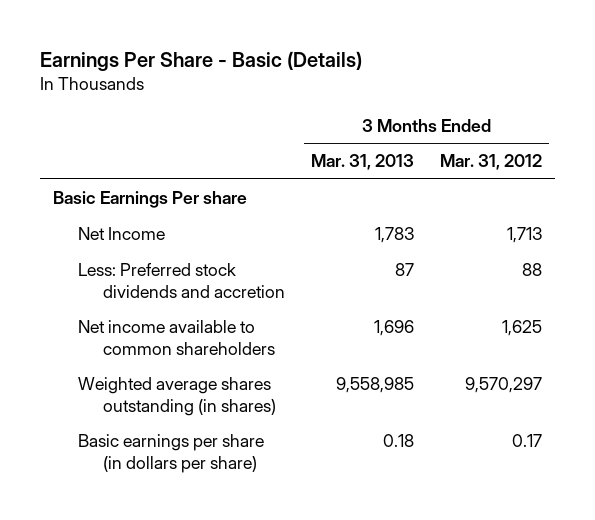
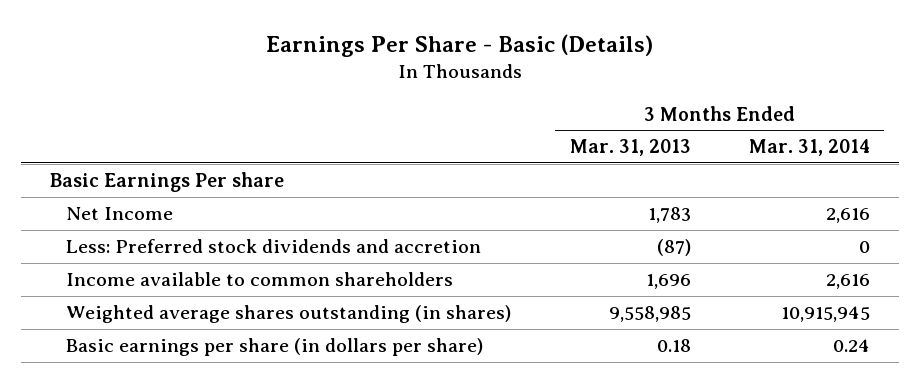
[440,154,543,171] Mar. 31, 2012 -> none
none -> [748,139,870,157] Mar. 31, 2014
[394,263,414,277] 87 -> [656,239,691,257] (87)
[77,320,275,355] Net income available to common shareholders -> [66,272,454,287] Income available to common shareholders

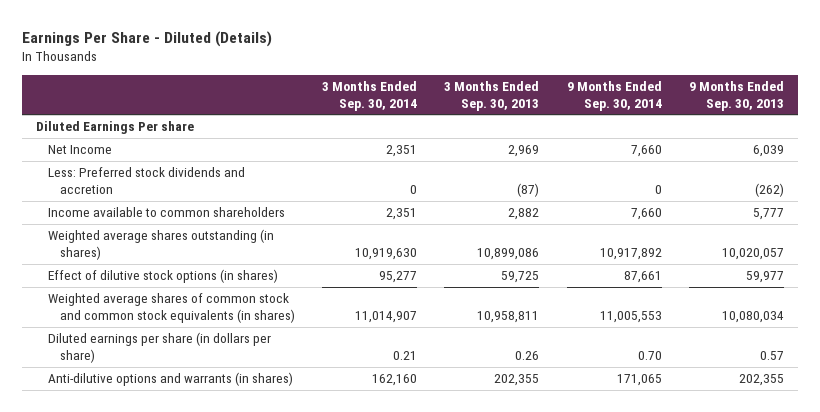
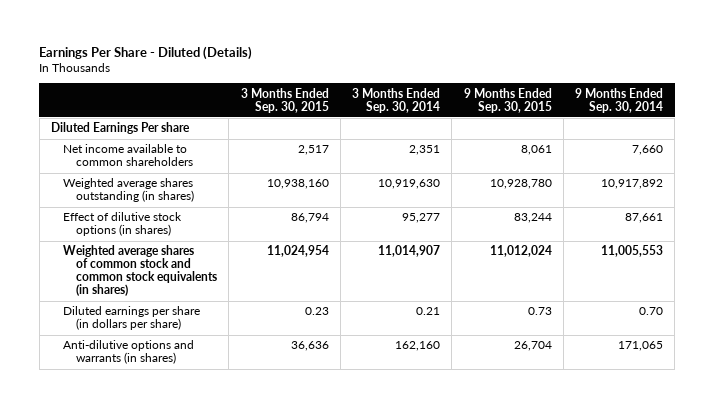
[444,80,540,111] 3 Months Ended Sep. 30, 2013 -> none
[689,80,785,111] 9 Months Ended Sep. 30, 2013 -> none
none -> [240,87,329,113] 3 Months Ended Sep. 30, 2015
none -> [463,87,552,113] 9 Months Ended Sep. 30, 2015
[47,145,112,155] Net Income -> none
[47,167,245,194] Less: Preferred stock dividends and accretion -> none
[47,207,285,218] Income available to common shareholders -> [63,144,194,167] Net income available to common shareholders

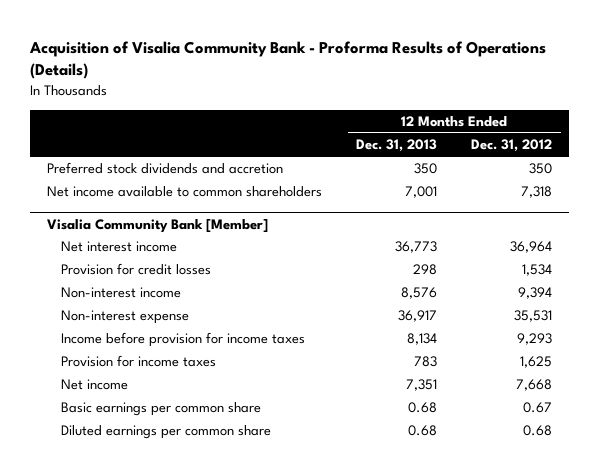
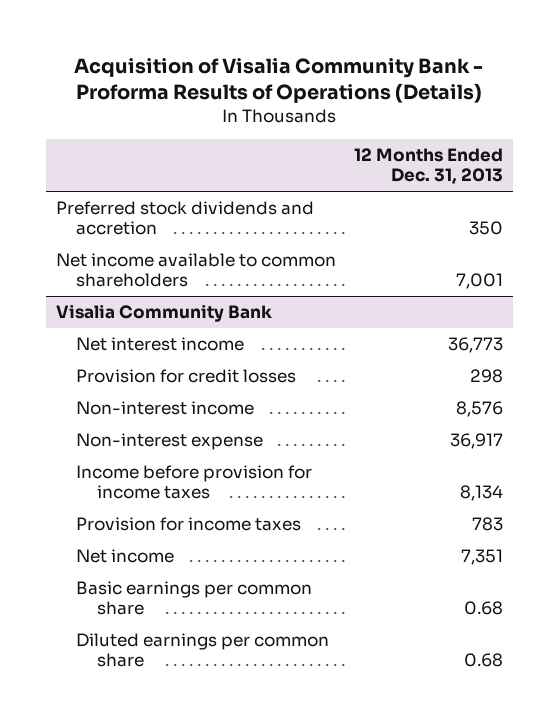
[471,139,553,153] Dec. 31, 2012 -> none
[47,218,269,233] Visalia Community Bank [Member] -> [55,304,272,323] Visalia Community Bank

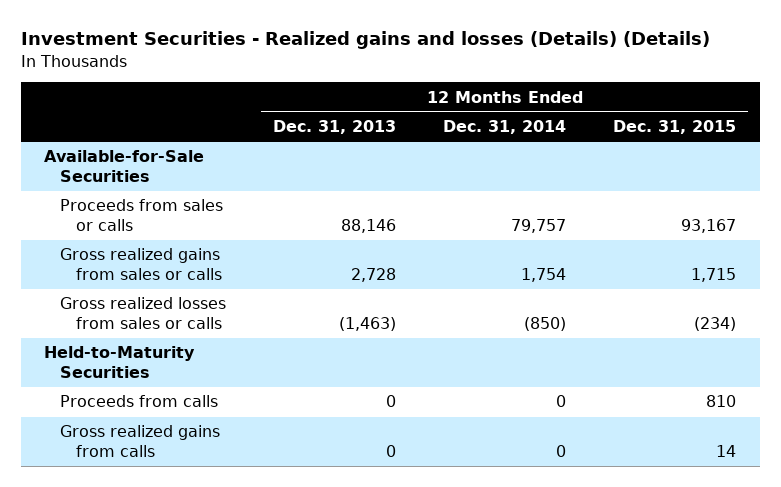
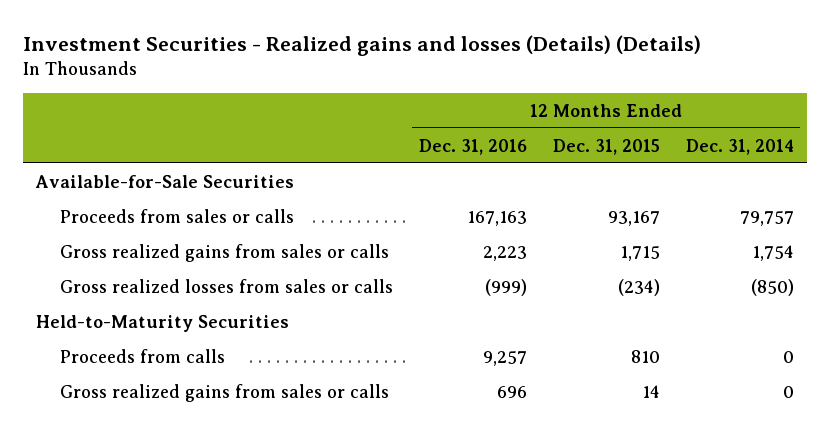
[273,120,397,135] Dec. 31, 2013 -> none
none -> [418,138,527,155] Dec. 31, 2016
[60,425,221,457] Gross realized gains from calls -> [60,383,390,402] Gross realized gains from sales or calls

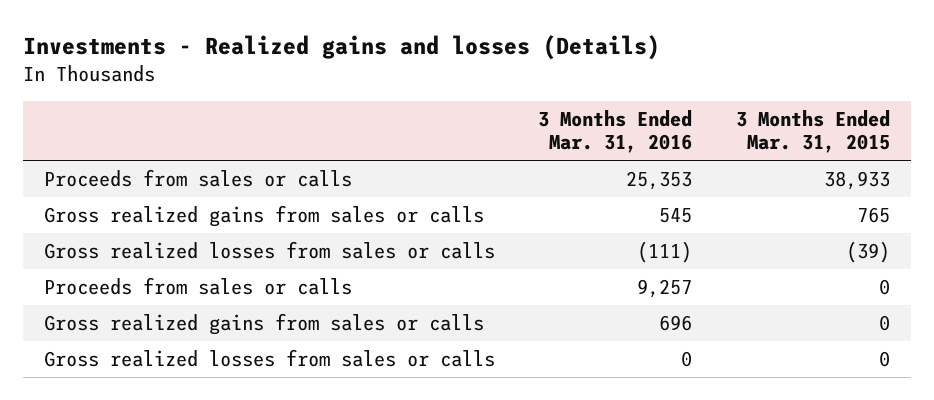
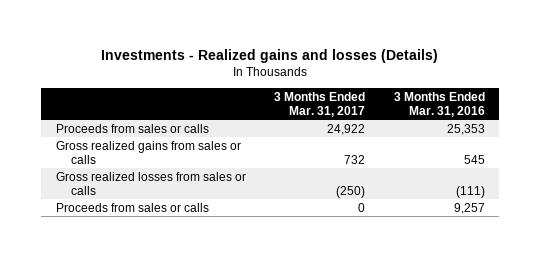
[735,109,890,154] 3 Months Ended Mar. 31, 2015 -> none
none -> [274,91,366,117] 3 Months Ended Mar. 31, 2017
[44,313,485,336] Gross realized gains from sales or calls -> none
[44,349,496,368] Gross realized losses from sales or calls -> none

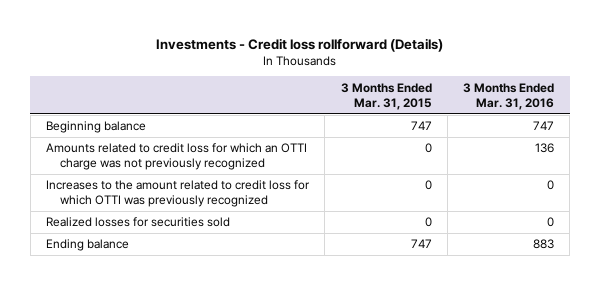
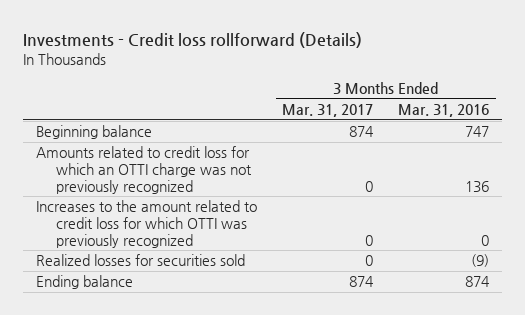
[340,82,432,110] 3 Months Ended Mar. 31, 2015 -> none
none -> [282,104,374,118] Mar. 31, 2017
[547,217,555,228] 0 -> [471,254,490,268] (9)
[533,239,555,250] 883 -> [465,276,491,288] 874

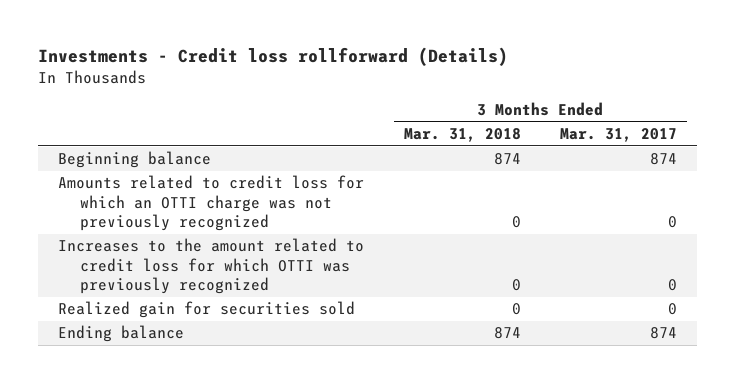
[398,104,490,118] Mar. 31, 2016 -> none
none -> [403,128,521,143] Mar. 31, 2018
[35,254,245,267] Realized losses for securities sold -> [58,301,356,319] Realized gain for securities sold

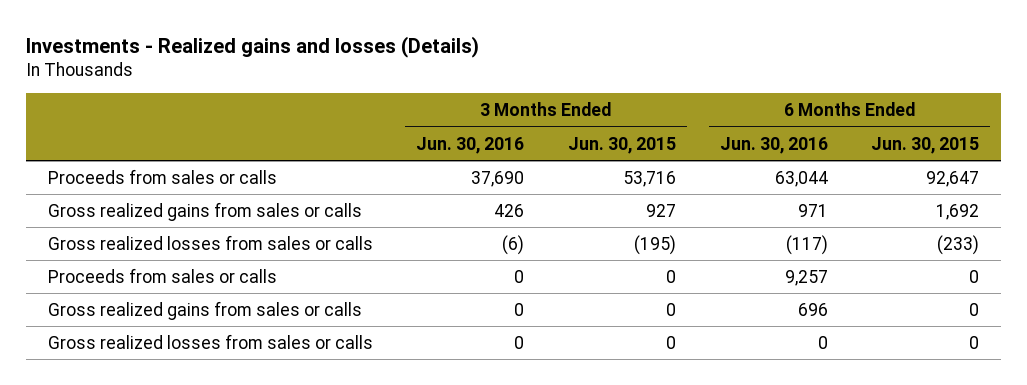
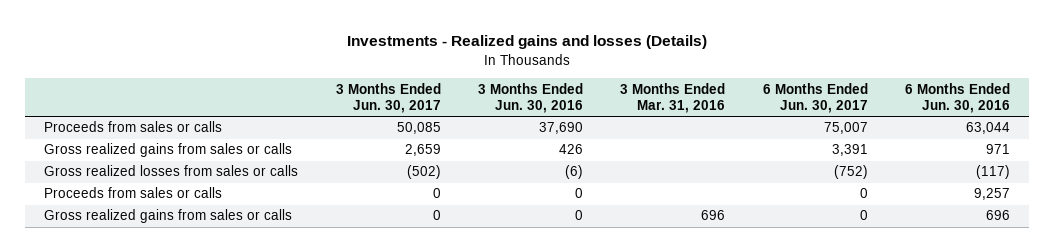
[568,136,677,154] Jun. 30, 2015 -> none
[871,136,980,154] Jun. 30, 2015 -> none
none -> [335,82,441,114] 3 Months Ended Jun. 30, 2017
none -> [620,82,726,114] 3 Months Ended Mar. 31, 2016
none -> [762,82,868,114] 6 Months Ended Jun. 30, 2017
[47,333,373,349] Gross realized losses from sales or calls -> none

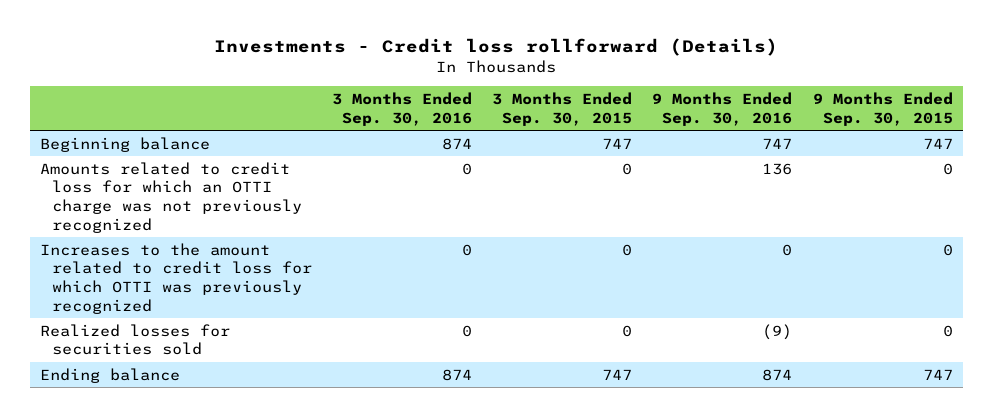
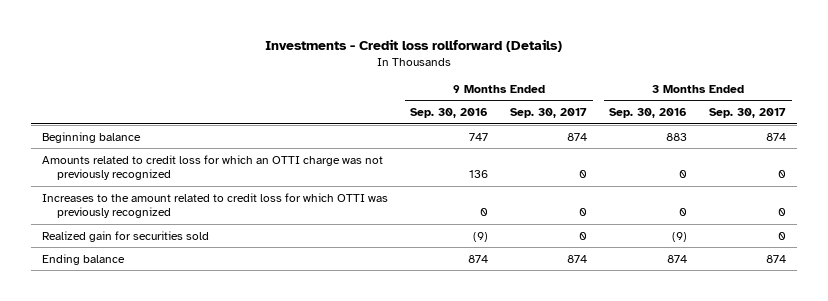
[492,92,633,126] 3 Months Ended Sep. 30, 2015 -> none
[812,92,953,126] 9 Months Ended Sep. 30, 2015 -> none
none -> [510,108,588,119] Sep. 30, 2017
none -> [709,108,787,119] Sep. 30, 2017
[441,137,472,150] 874 -> [666,132,688,141] 883
[39,323,230,356] Realized losses for securities sold -> [42,230,210,242] Realized gain for securities sold
[461,324,472,337] 0 -> [672,231,688,242] (9)

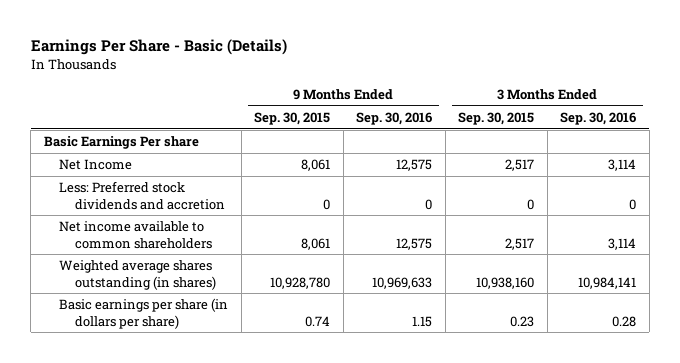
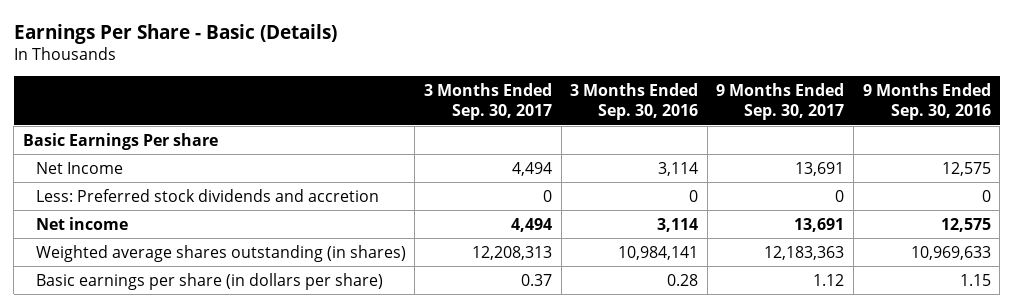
[254,111,331,125] Sep. 30, 2015 -> none
[458,111,535,125] Sep. 30, 2015 -> none
none -> [423,83,552,121] 3 Months Ended Sep. 30, 2017
none -> [716,83,845,121] 9 Months Ended Sep. 30, 2017
[59,221,212,249] Net income available to common shareholders -> [35,216,128,230] Net income

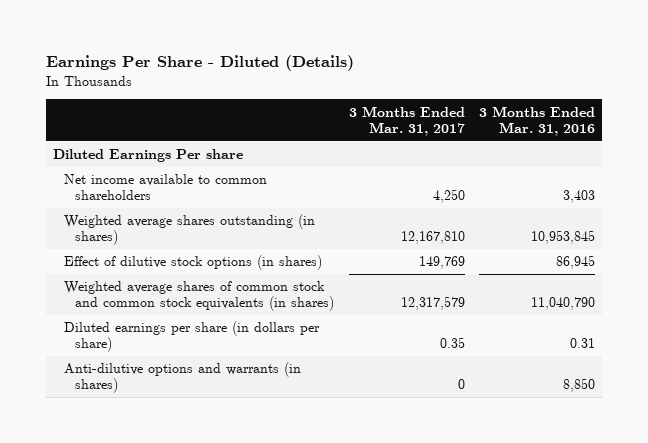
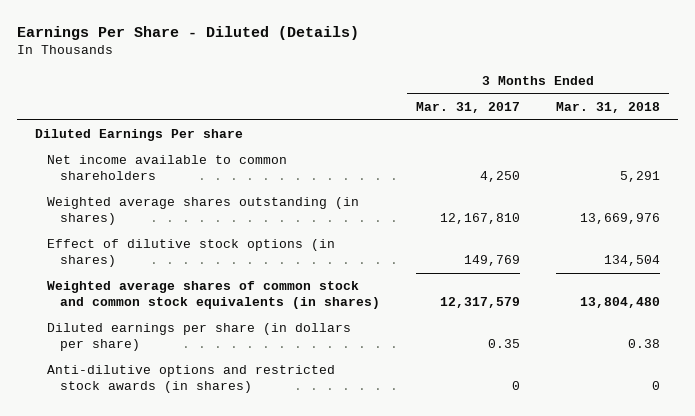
[478,105,595,136] 3 Months Ended Mar. 31, 2016 -> none
none -> [556,101,661,113] Mar. 31, 2018
[64,362,302,394] Anti-dilutive options and warrants (in shares) -> [47,365,336,394] Anti-dilutive options and restricted stock awards (in shares)

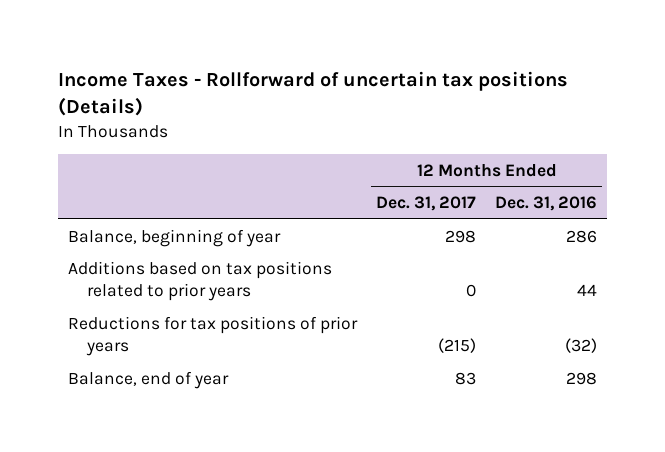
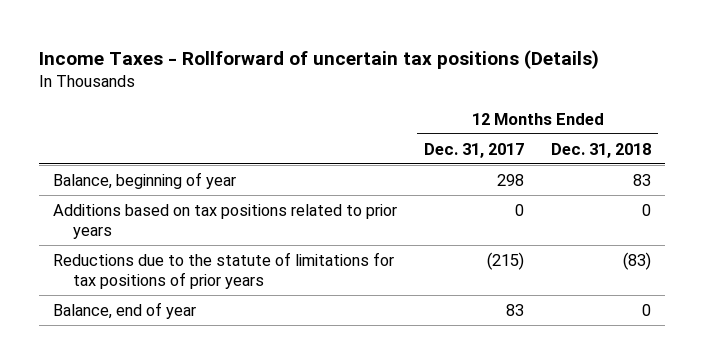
[495,196,598,212] Dec. 31, 2016 -> none
none -> [551,142,652,158] Dec. 31, 2018
[67,315,358,357] Reductions for tax positions of prior years -> [52,251,394,290] Reductions due to the statute of limitations for tax positions of prior years

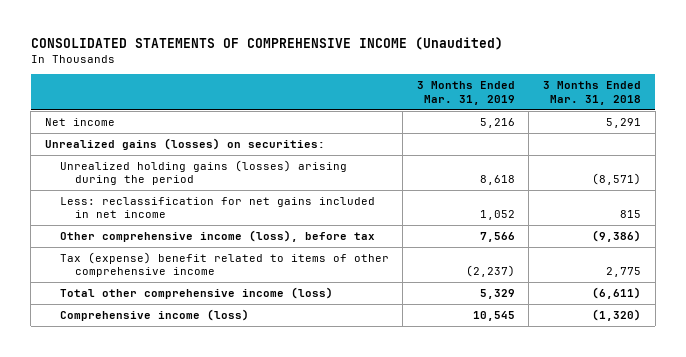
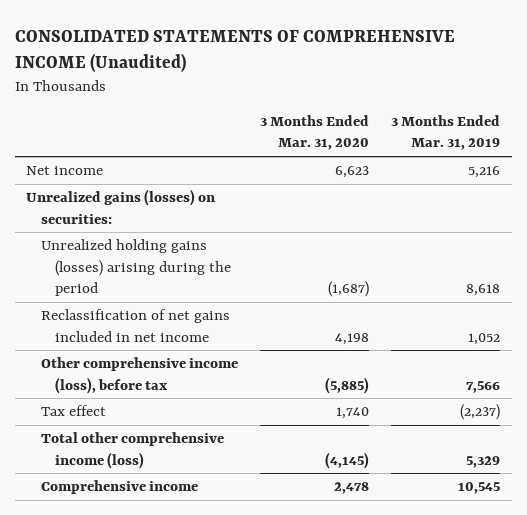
[543,81,642,105] 3 Months Ended Mar. 31, 2018 -> none
none -> [260,115,370,151] 3 Months Ended Mar. 31, 2020
[59,196,375,219] Less: reclassification for net gains included in net income -> [40,309,230,342] Reclassification of net gains included in net income
[59,251,389,278] Tax (expense) benefit related to items of other comprehensive income -> [40,405,106,417] Tax effect
[59,308,249,321] Comprehensive income (loss) -> [40,480,198,495] Comprehensive income

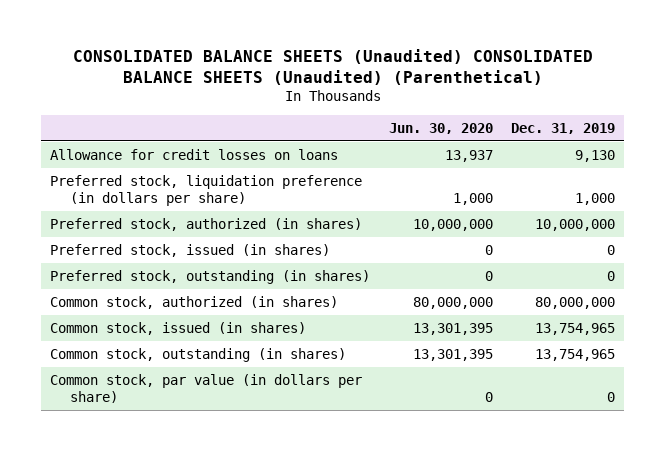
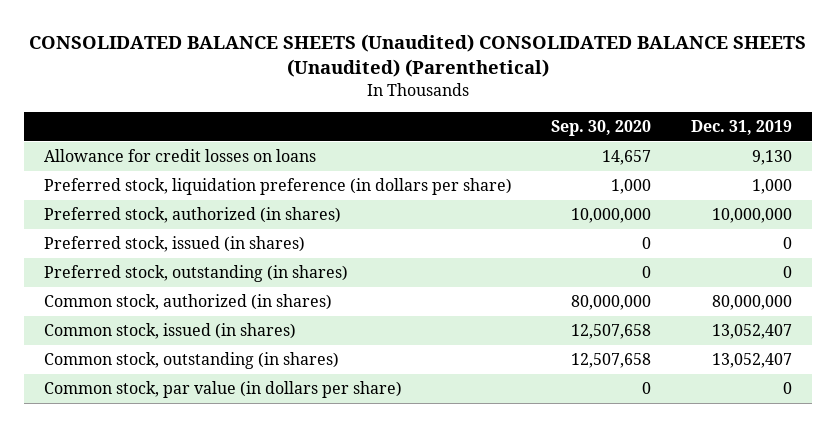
[388,122,493,134] Jun. 30, 2020 -> none
none -> [551,120,652,137] Sep. 30, 2020
[534,322,615,335] 13,754,965 -> [711,324,792,340] 13,052,407
[534,348,615,361] 13,754,965 -> [711,353,792,369] 13,052,407

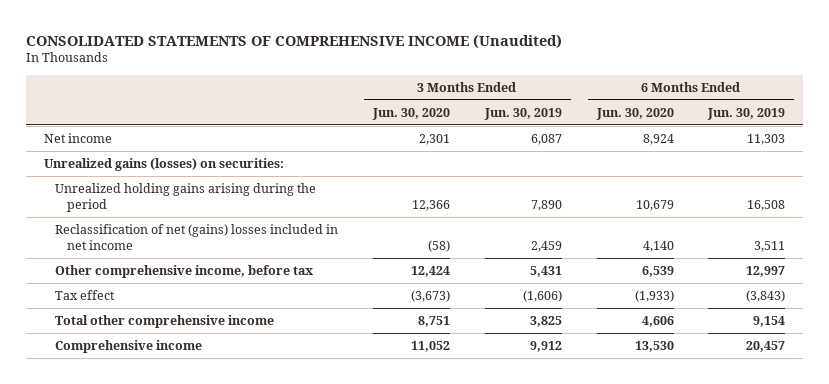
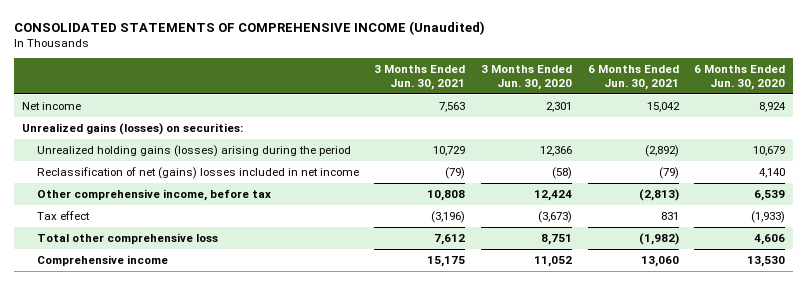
[483,107,562,120] Jun. 30, 2019 -> none
[707,107,786,120] Jun. 30, 2019 -> none
none -> [374,64,466,91] 3 Months Ended Jun. 30, 2021
none -> [587,64,679,91] 6 Months Ended Jun. 30, 2021
[55,182,317,212] Unrealized holding gains arising during the period -> [36,144,351,157] Unrealized holding gains (losses) arising during the period
[55,314,275,328] Total other comprehensive income -> [36,232,218,244] Total other comprehensive loss

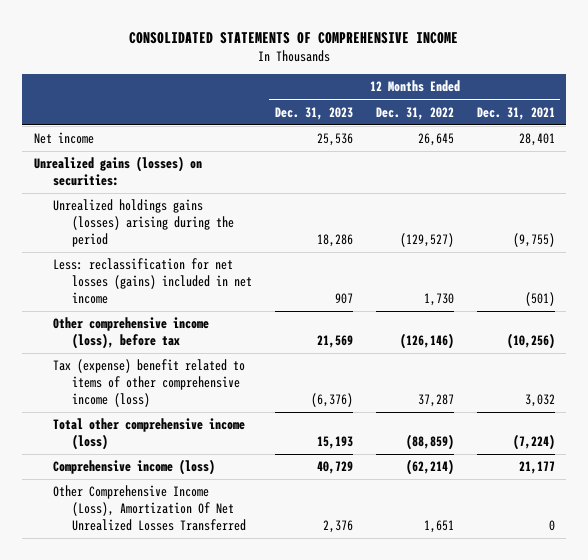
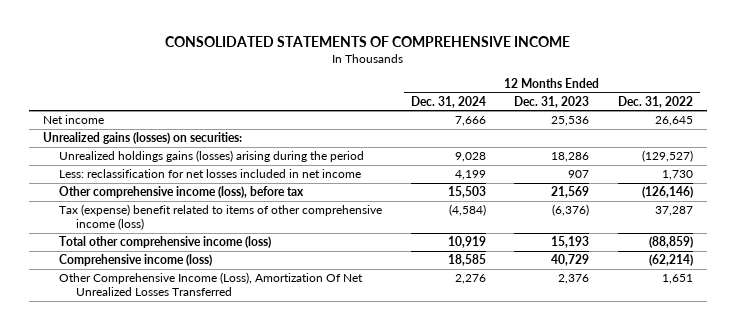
[476,106,555,120] Dec. 31, 2021 -> none
none -> [410,95,486,108] Dec. 31, 2024
[52,258,253,304] Less: reclassification for net losses (gains) included in net income -> [59,169,362,179] Less: reclassification for net losses included in net income

